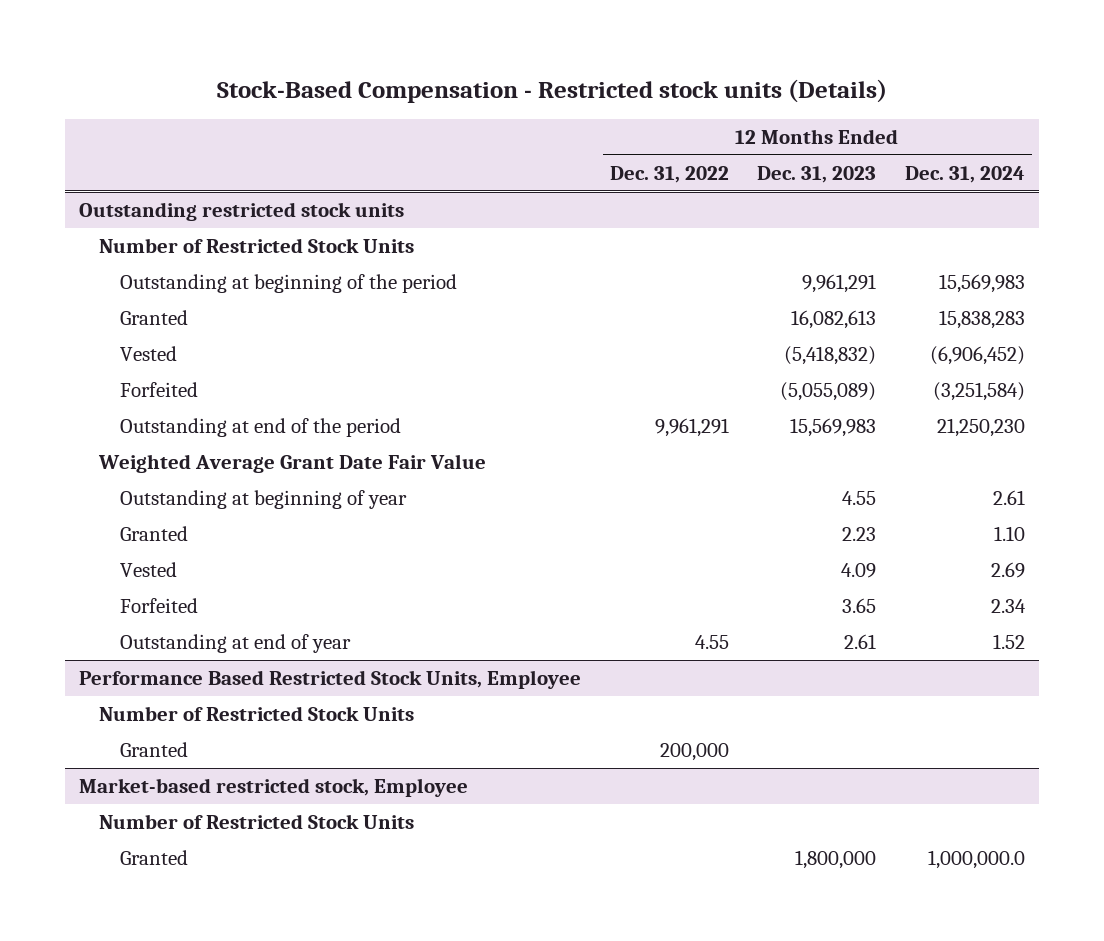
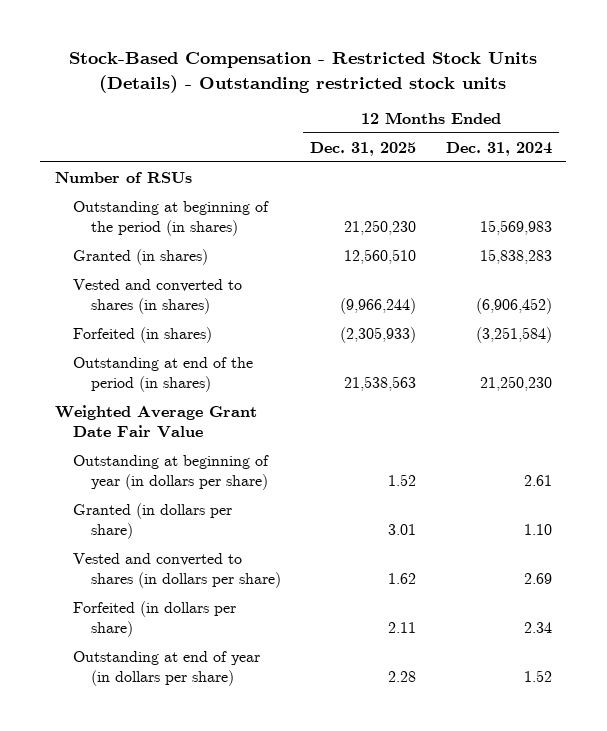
[216,78,887,103] Stock-Based Compensation - Restricted stock units (Details) -> [69,52,538,93] Stock-Based Compensation - Restricted Stock Units (Details) - Outstanding restricted stock units
[609,165,729,183] Dec. 31, 2022 -> none
[757,165,877,183] Dec. 31, 2023 -> none
none -> [310,141,417,156] Dec. 31, 2025
[79,202,405,222] Outstanding restricted stock units -> none
[99,238,415,254] Number of Restricted Stock Units -> [55,171,193,183] Number of RSUs
[119,274,457,294] Outstanding at beginning of the period -> [73,200,270,236] Outstanding at beginning of the period (in shares)
[119,310,188,326] Granted -> [73,248,209,265] Granted (in shares)
[119,346,177,362] Vested -> [73,278,243,314] Vested and converted to shares (in shares)
[119,382,198,398] Forfeited -> [73,326,213,343] Forfeited (in shares)
[119,418,401,438] Outstanding at end of the period -> [73,356,254,392] Outstanding at end of the period (in shares)
[79,670,582,690] Performance Based Restricted Stock Units, Employee -> none
[99,706,415,722] Number of Restricted Stock Units -> none
[119,742,188,758] Granted -> none
[79,778,469,798] Market-based restricted stock, Employee -> none
[99,814,415,830] Number of Restricted Stock Units -> none
[119,850,188,866] Granted -> none
[119,490,407,510] Outstanding at beginning of year -> [73,454,270,490] Outstanding at beginning of year (in dollars per share)
[119,526,188,542] Granted -> [73,502,233,539] Granted (in dollars per share)
[119,562,177,578] Vested -> [73,552,281,588] Vested and converted to shares (in dollars per share)
[119,598,198,614] Forfeited -> [73,600,237,637] Forfeited (in dollars per share)
[119,634,351,654] Outstanding at end of year -> [73,650,261,686] Outstanding at end of year (in dollars per share)

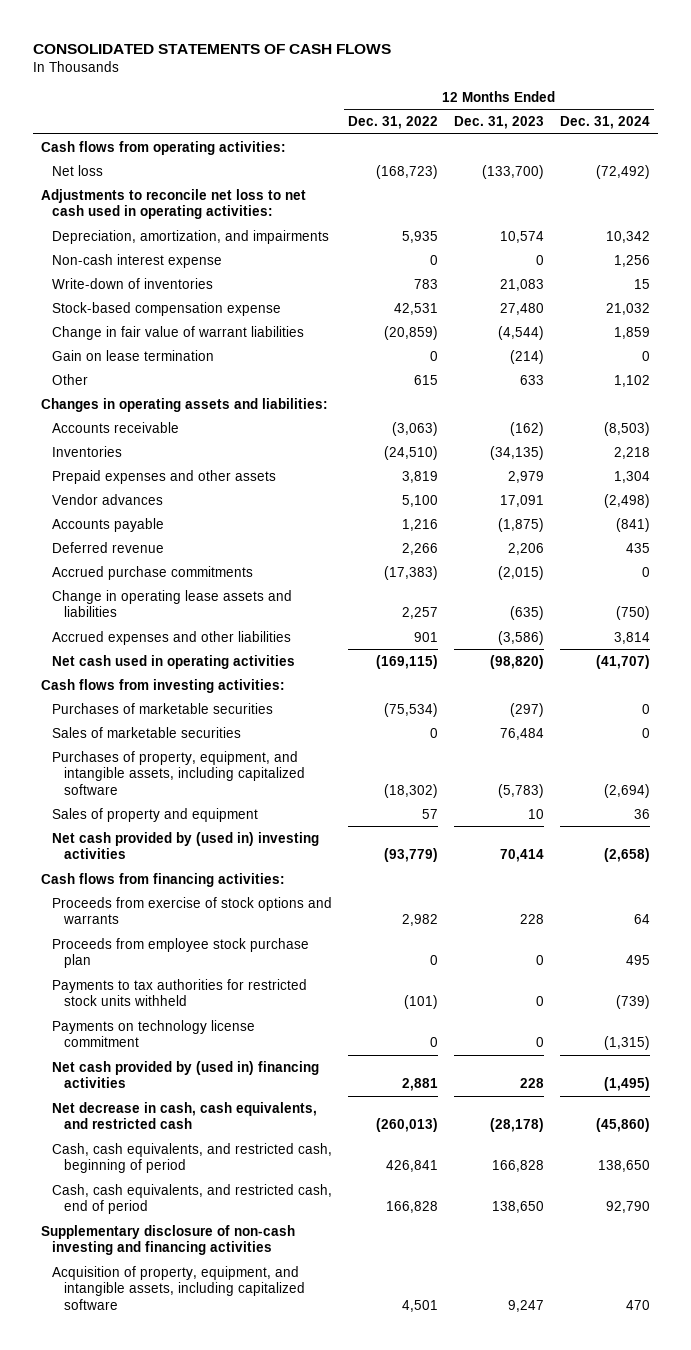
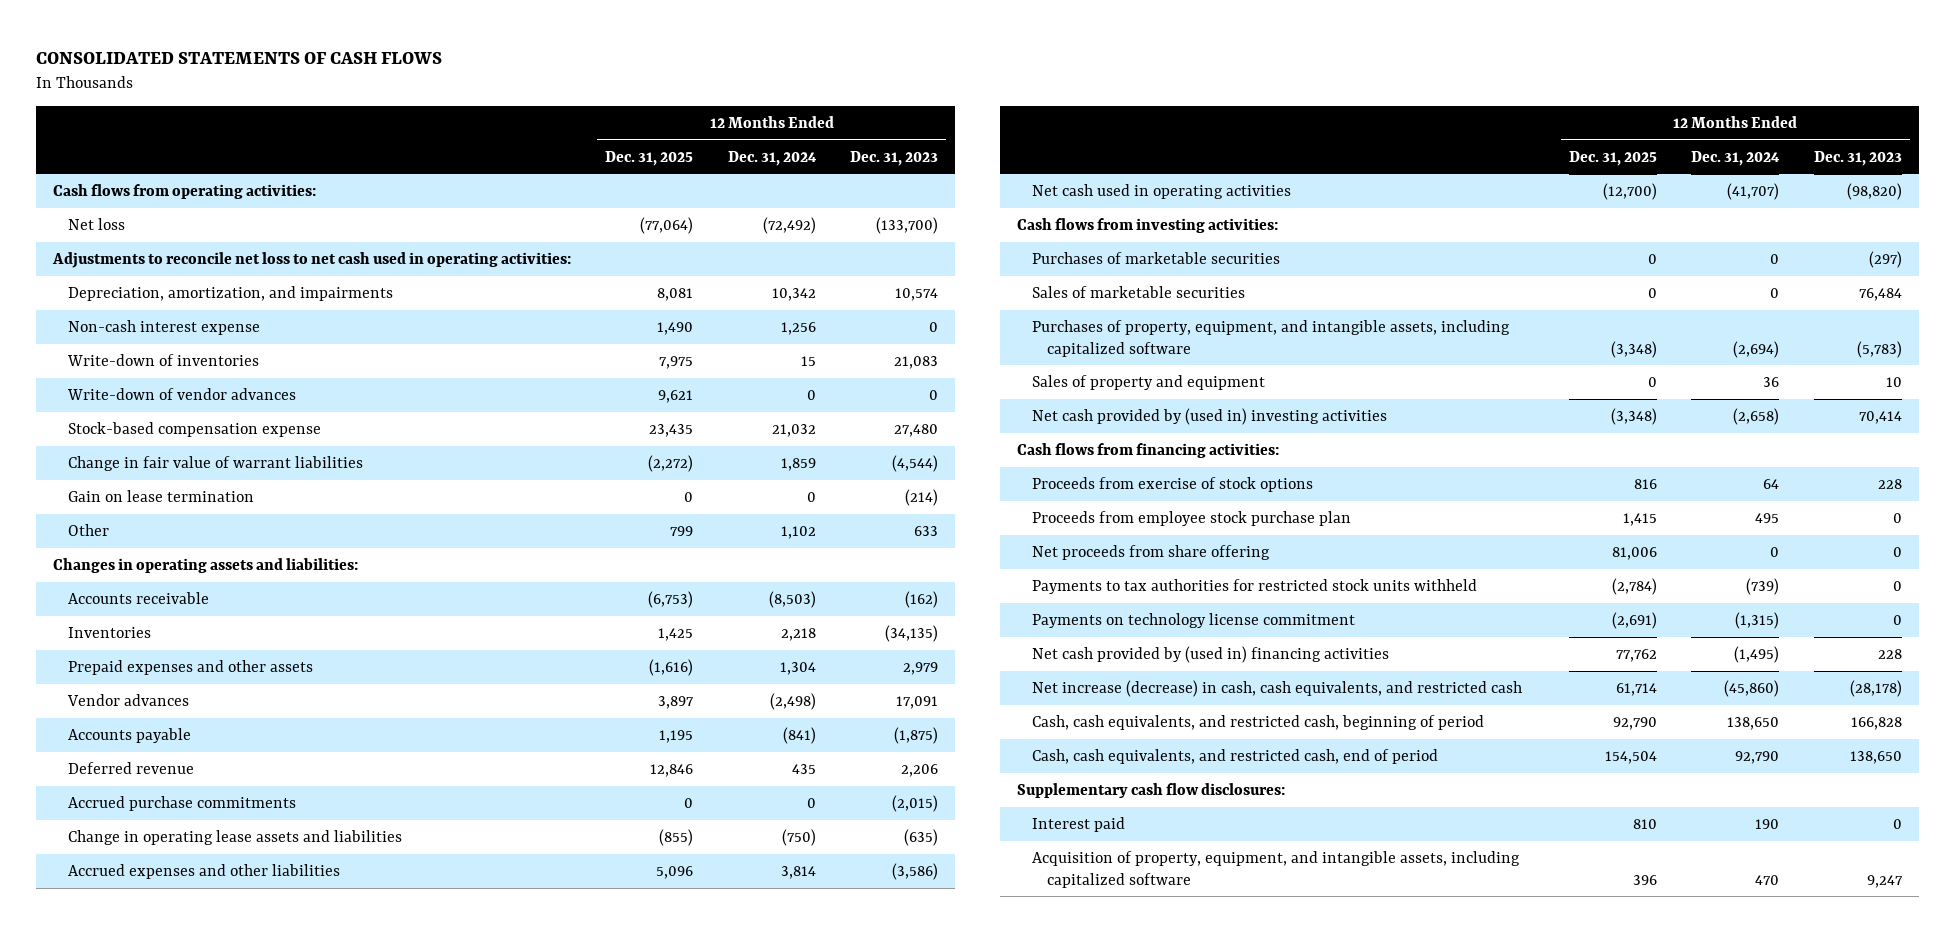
[348,116,439,130] Dec. 31, 2022 -> none
none -> [605,150,694,166] Dec. 31, 2025
none -> [66,388,296,401] Write-down of vendor advances
[52,896,333,925] Proceeds from exercise of stock options and warrants -> [1031,477,1313,493] Proceeds from exercise of stock options
none -> [1031,545,1270,561] Net proceeds from share offering
[52,1101,318,1130] Net decrease in cash, cash equivalents, and restricted cash -> [1031,680,1522,698] Net increase (decrease) in cash, cash equivalents, and restricted cash
[40,1224,295,1256] Supplementary disclosure of non-cash investing and financing activities -> [1016,783,1285,799] Supplementary cash flow disclosures:
none -> [1031,817,1125,833] Interest paid

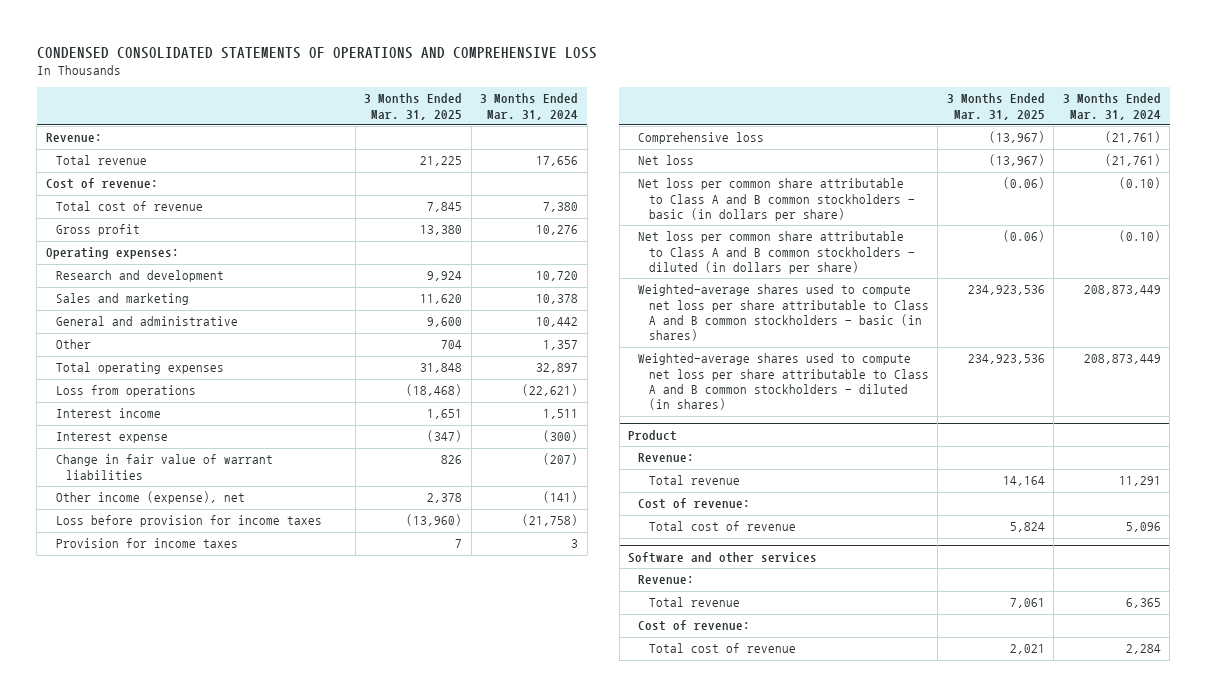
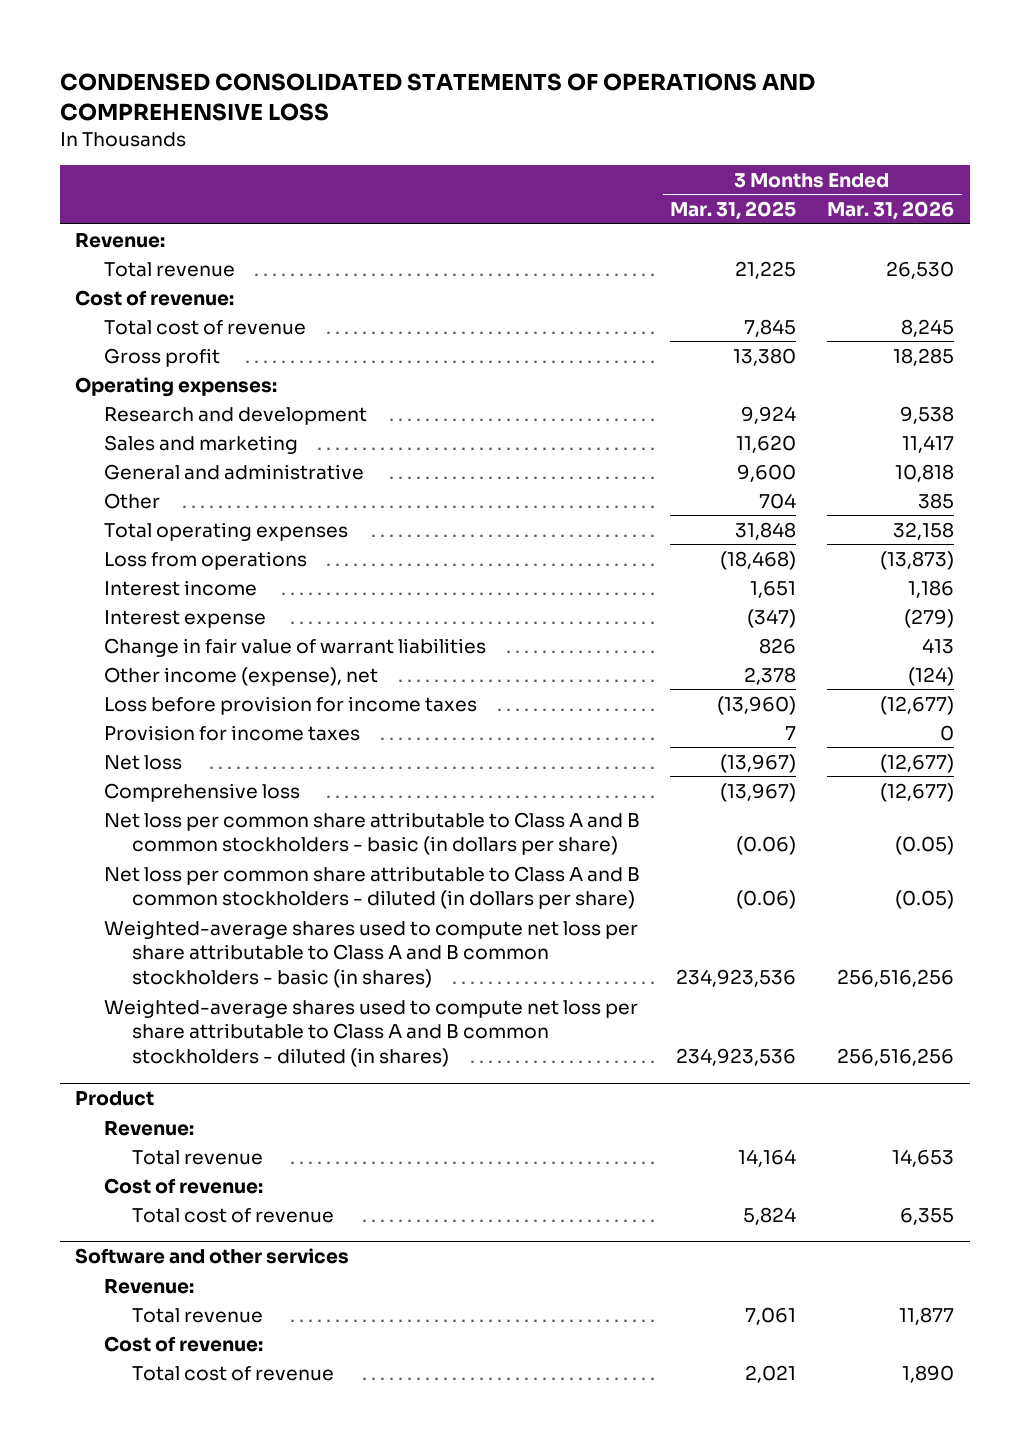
[480,93,579,120] 3 Months Ended Mar. 31, 2024 -> none
none -> [827,201,955,221] Mar. 31, 2026
[638,132,765,145] Comprehensive loss -> [103,782,300,802] Comprehensive loss

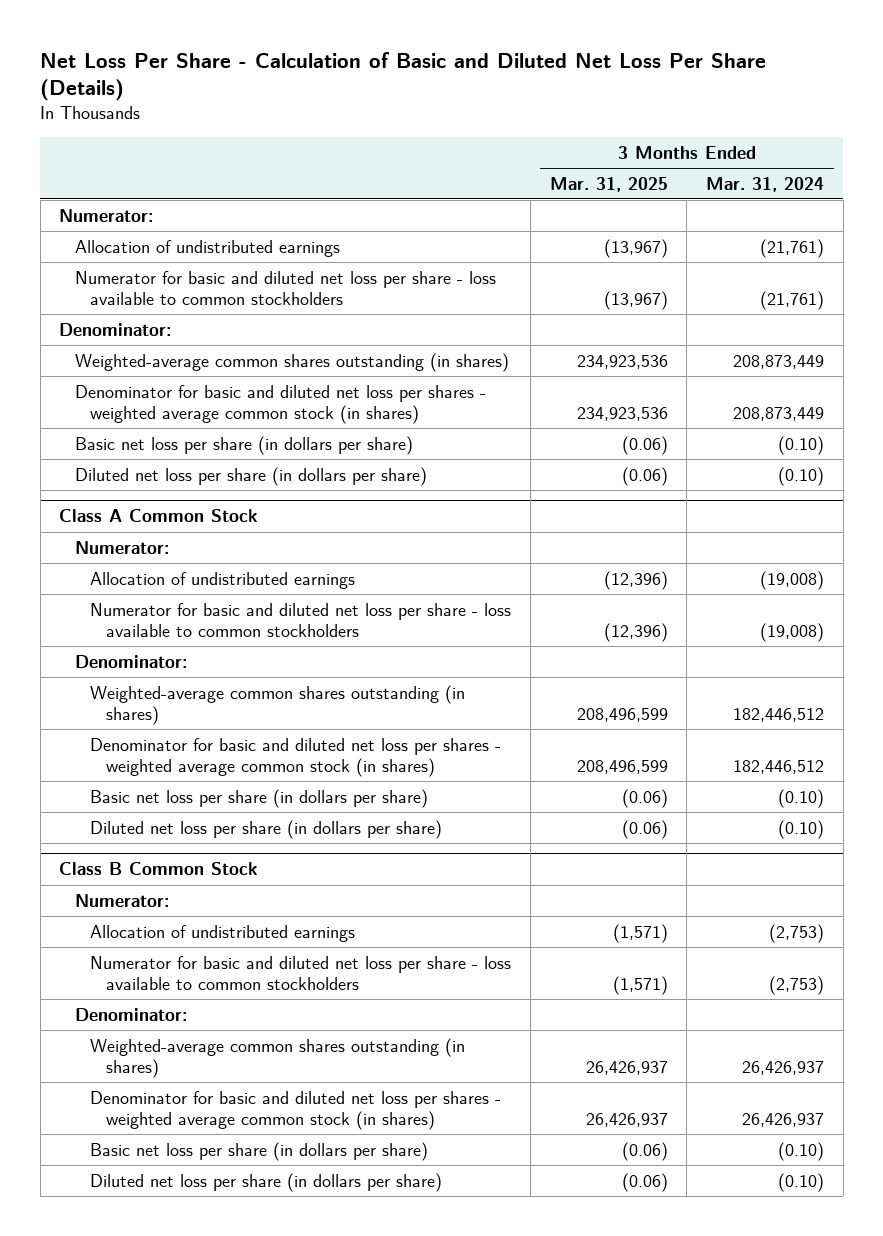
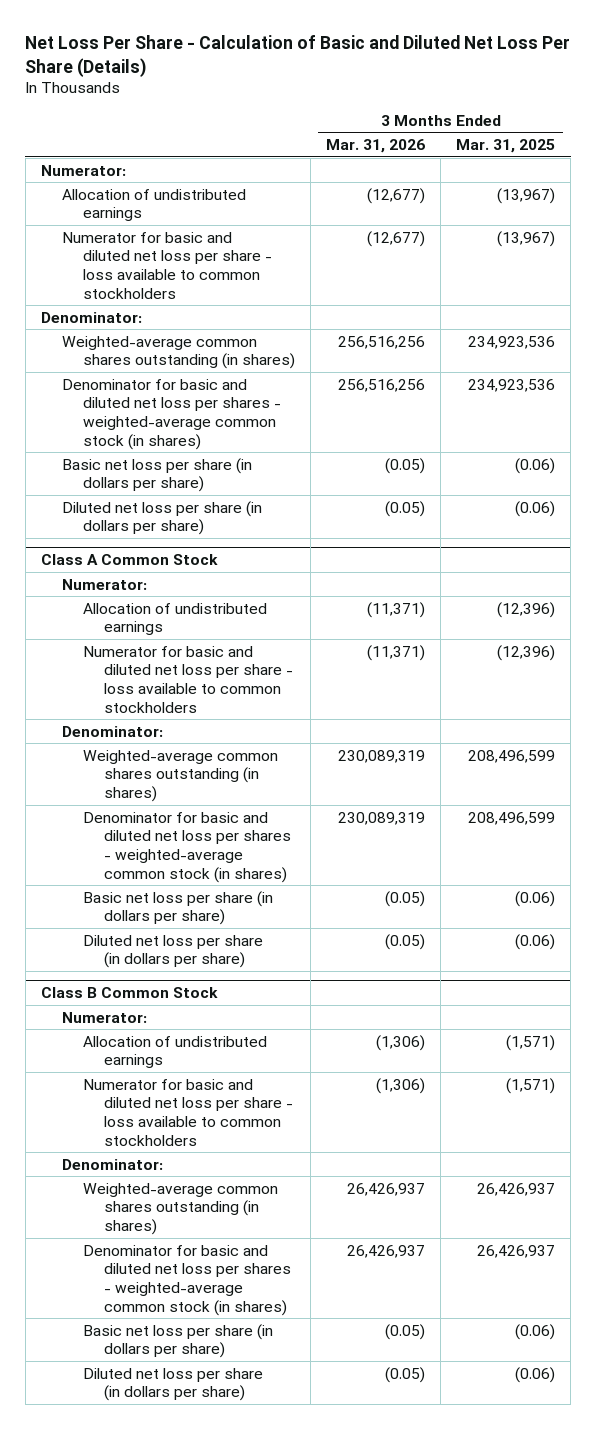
[705,176,824,192] Mar. 31, 2024 -> none
none -> [325,139,425,154] Mar. 31, 2026
[74,384,486,424] Denominator for basic and diluted net loss per shares - weighted average common stock (in shares) -> [61,378,281,450] Denominator for basic and diluted net loss per shares - weighted-average common stock (in shares)
[90,737,502,777] Denominator for basic and diluted net loss per shares - weighted average common stock (in shares) -> [82,811,291,883] Denominator for basic and diluted net loss per shares - weighted-average common stock (in shares)
[90,1090,502,1130] Denominator for basic and diluted net loss per shares - weighted average common stock (in shares) -> [82,1244,291,1316] Denominator for basic and diluted net loss per shares - weighted-average common stock (in shares)

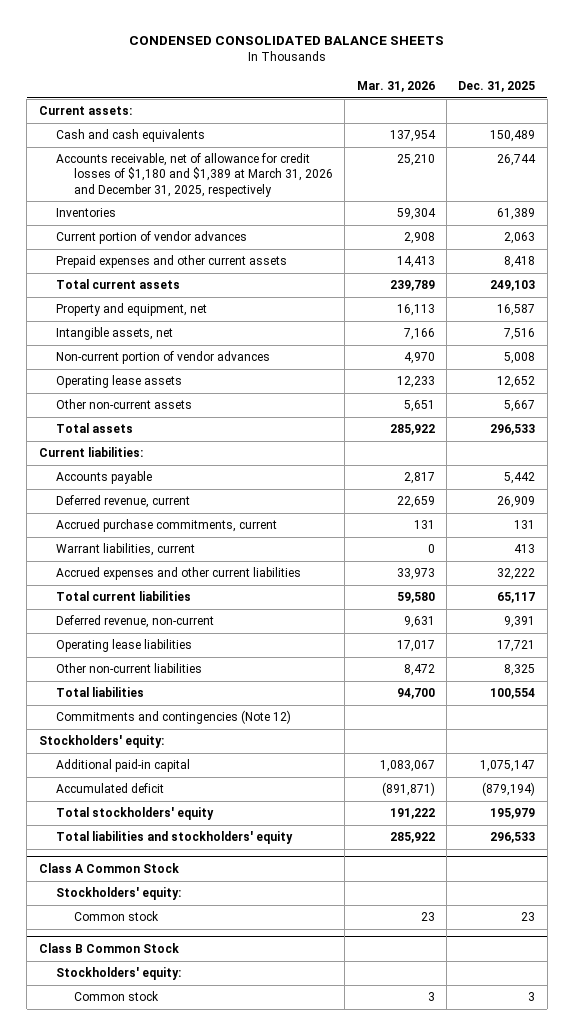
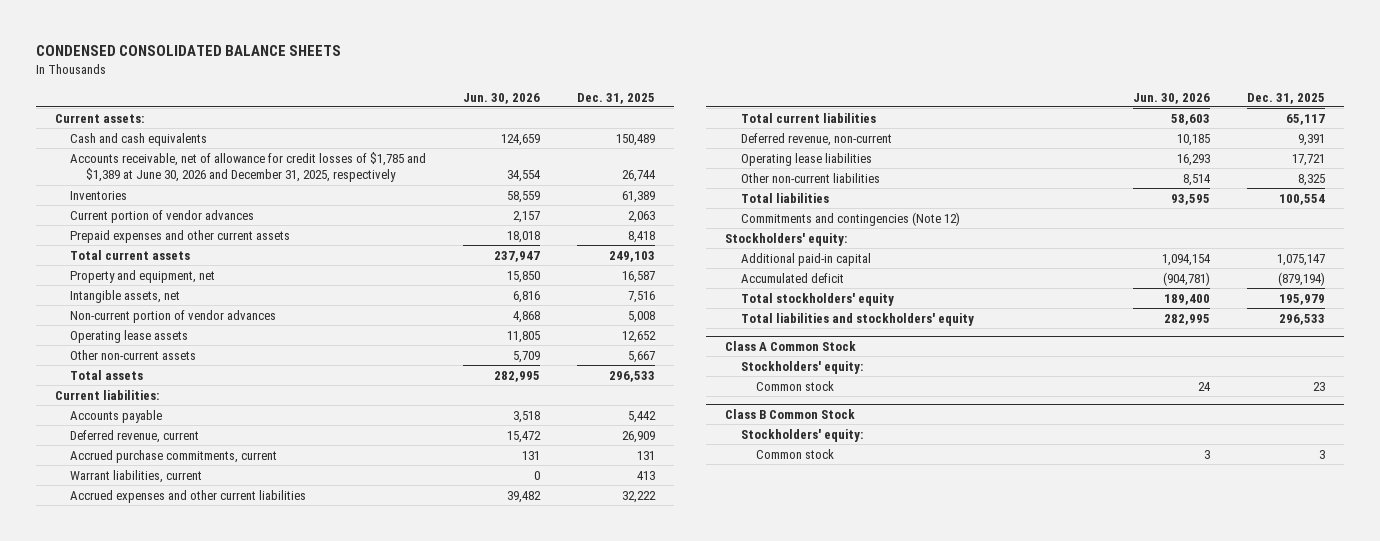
[356,80,435,92] Mar. 31, 2026 -> none
none -> [463,92,541,104] Jun. 30, 2026
[56,153,334,197] Accounts receivable, net of allowance for credit losses of $1,180 and $1,389 at March 31, 2026 and December 31, 2025, respectively -> [70,151,427,183] Accounts receivable, net of allowance for credit losses of $1,785 and $1,389 at June 30, 2026 and December 31, 2025, respectively

